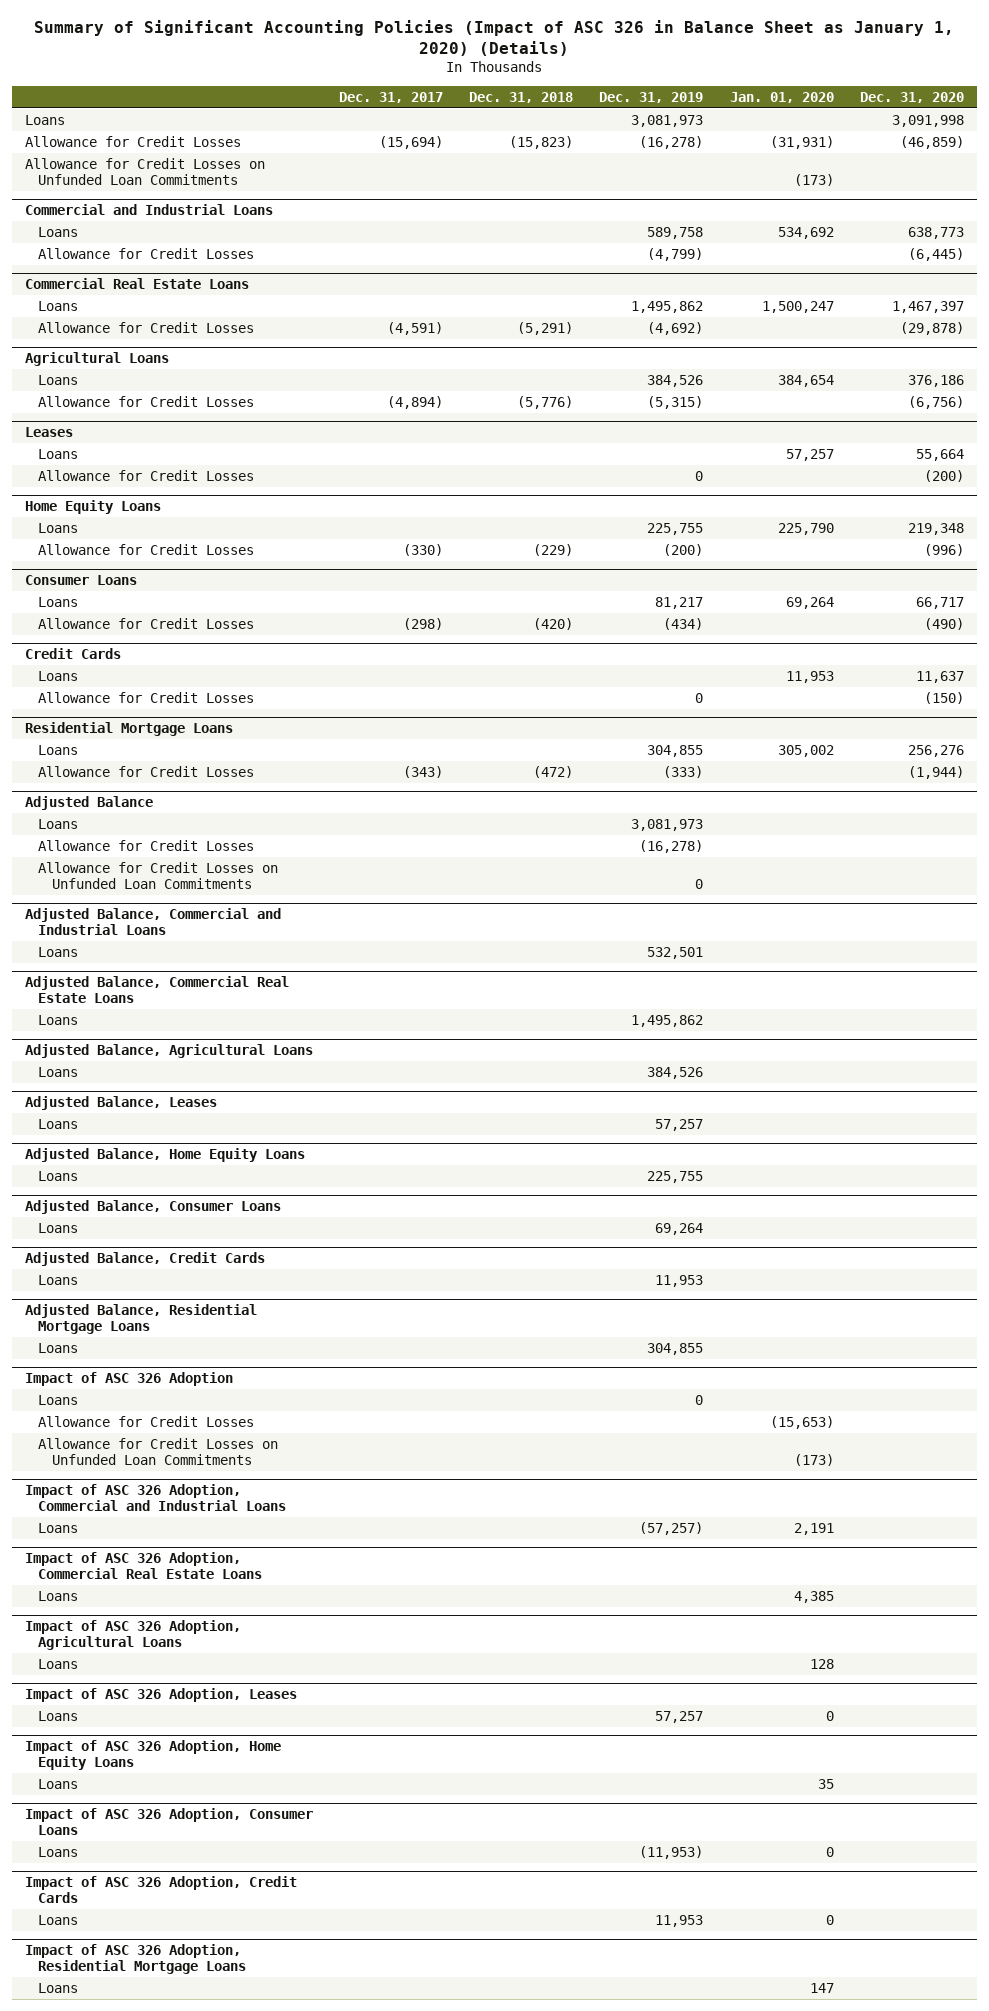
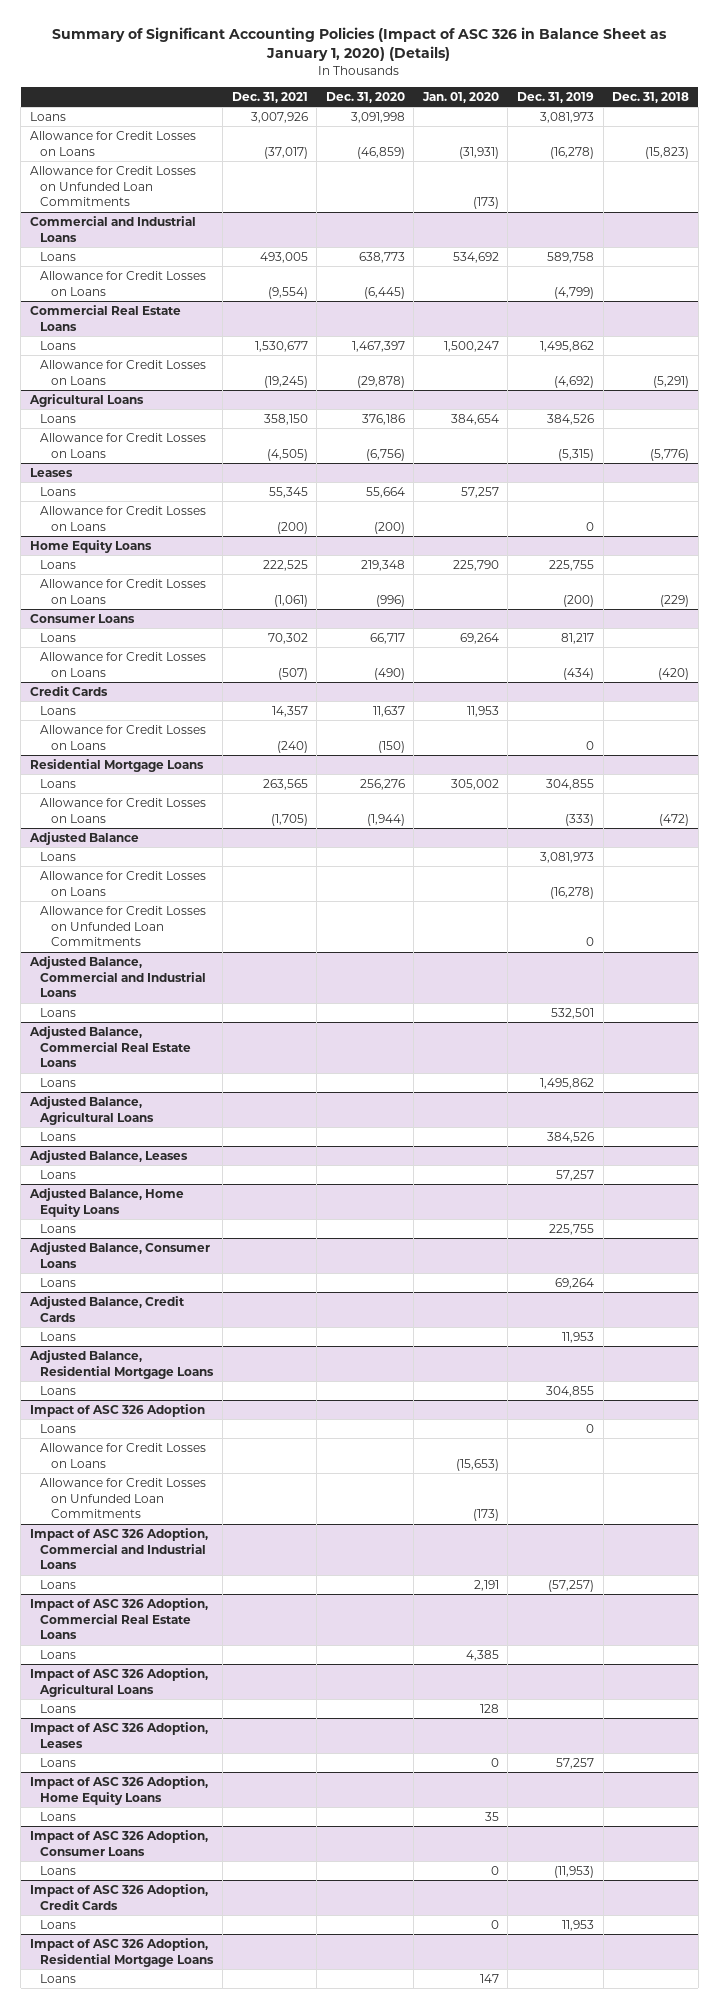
[339,91,444,103] Dec. 31, 2017 -> none
none -> [231,91,308,103] Dec. 31, 2021
[24,136,241,148] Allowance for Credit Losses -> [29,130,196,156] Allowance for Credit Losses on Loans
[38,248,255,260] Allowance for Credit Losses -> [40,270,207,296] Allowance for Credit Losses on Loans
[38,322,255,334] Allowance for Credit Losses -> [40,359,207,385] Allowance for Credit Losses on Loans
[38,396,255,408] Allowance for Credit Losses -> [40,432,207,458] Allowance for Credit Losses on Loans
[38,470,255,482] Allowance for Credit Losses -> [40,505,207,531] Allowance for Credit Losses on Loans
[38,544,255,556] Allowance for Credit Losses -> [40,578,207,604] Allowance for Credit Losses on Loans
[38,618,255,630] Allowance for Credit Losses -> [40,651,207,677] Allowance for Credit Losses on Loans
[38,692,255,704] Allowance for Credit Losses -> [40,724,207,750] Allowance for Credit Losses on Loans
[38,766,255,778] Allowance for Credit Losses -> [40,797,207,823] Allowance for Credit Losses on Loans
[38,840,255,852] Allowance for Credit Losses -> [40,870,207,896] Allowance for Credit Losses on Loans
[38,1416,255,1428] Allowance for Credit Losses -> [40,1442,207,1468] Allowance for Credit Losses on Loans

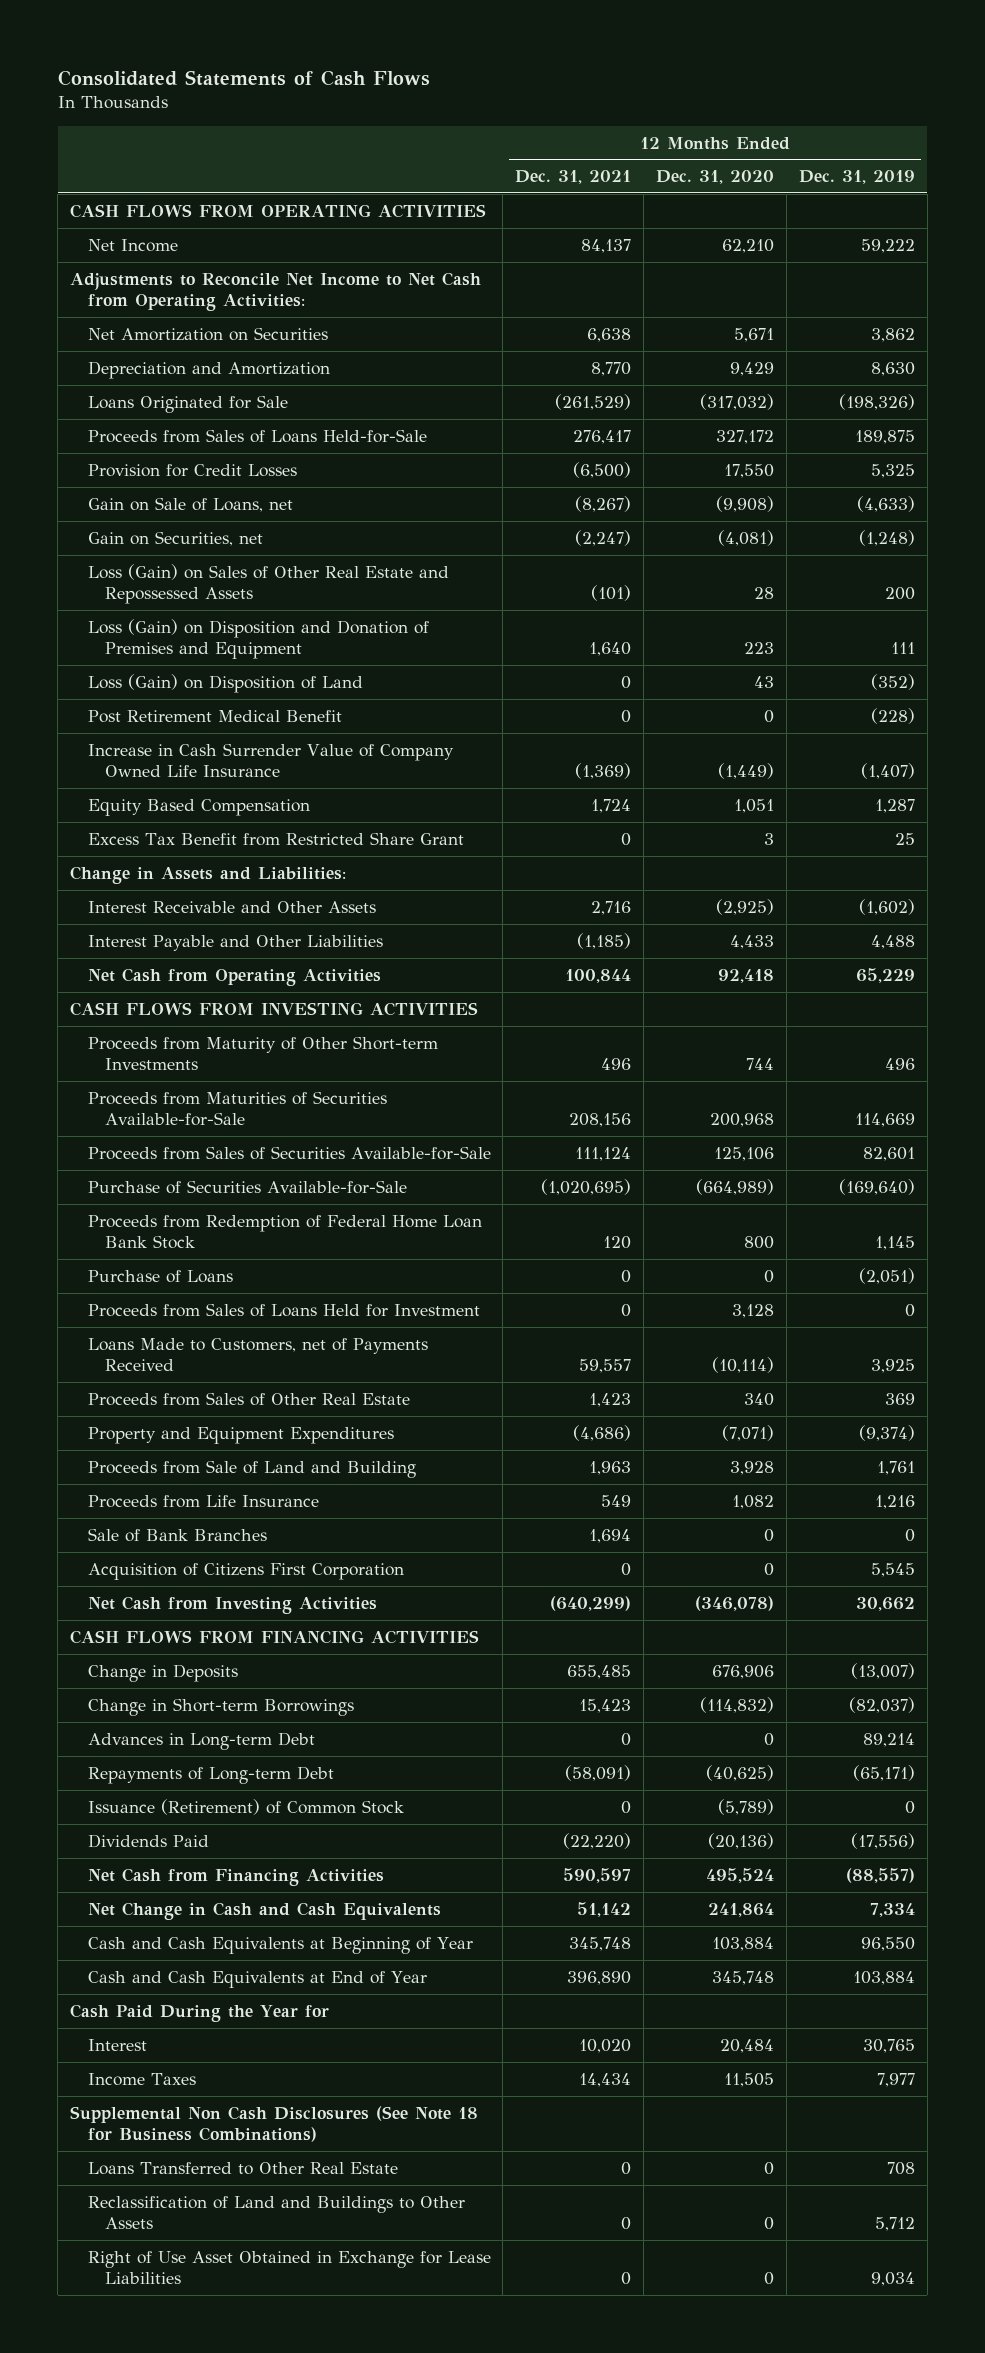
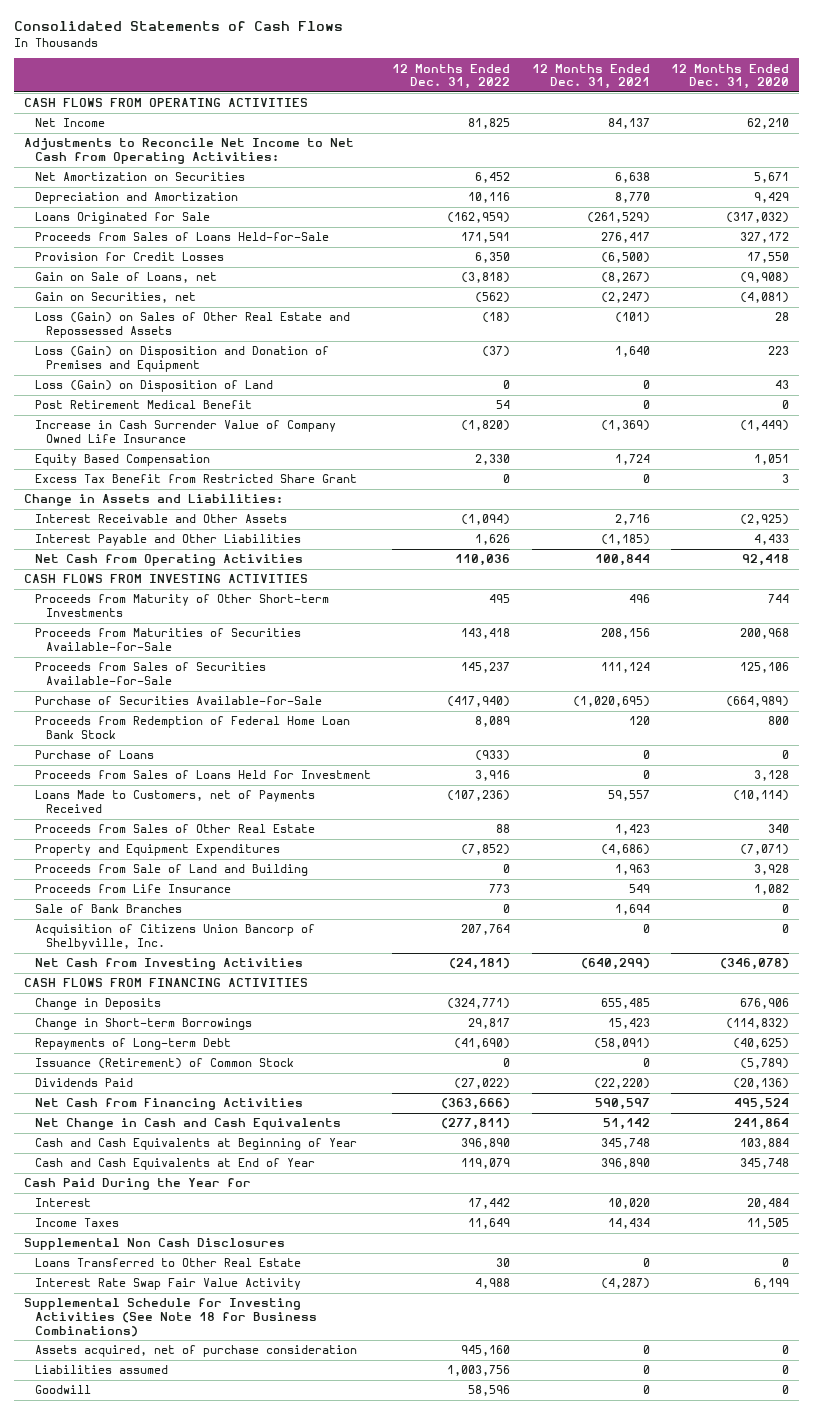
[798,170,915,185] Dec. 31, 2019 -> none
none -> [392,63,511,90] 12 Months Ended Dec. 31, 2022
[87,1562,404,1580] Acquisition of Citizens First Corporation -> [35,924,316,950] Acquisition of Citizens Union Bancorp of Shelbyville, Inc.
[87,1731,315,1750] Advances in Long-term Debt -> none
[69,2105,478,2143] Supplemental Non Cash Disclosures (See Note 18 for Business Combinations) -> [24,1238,286,1251] Supplemental Non Cash Disclosures
[87,2195,465,2230] Reclassification of Land and Buildings to Other Assets -> none
[87,2250,491,2285] Right of Use Asset Obtained in Exchange for Lease Liabilities -> none
none -> [35,1278,302,1291] Interest Rate Swap Fair Value Activity
none -> [24,1298,318,1337] Supplemental Schedule for Investing Activities (See Note 18 for Business Combinations)
none -> [35,1345,358,1358] Assets acquired, net of purchase consideration
none -> [35,1365,169,1375] Liabilities assumed
none -> [35,1385,92,1395] Goodwill

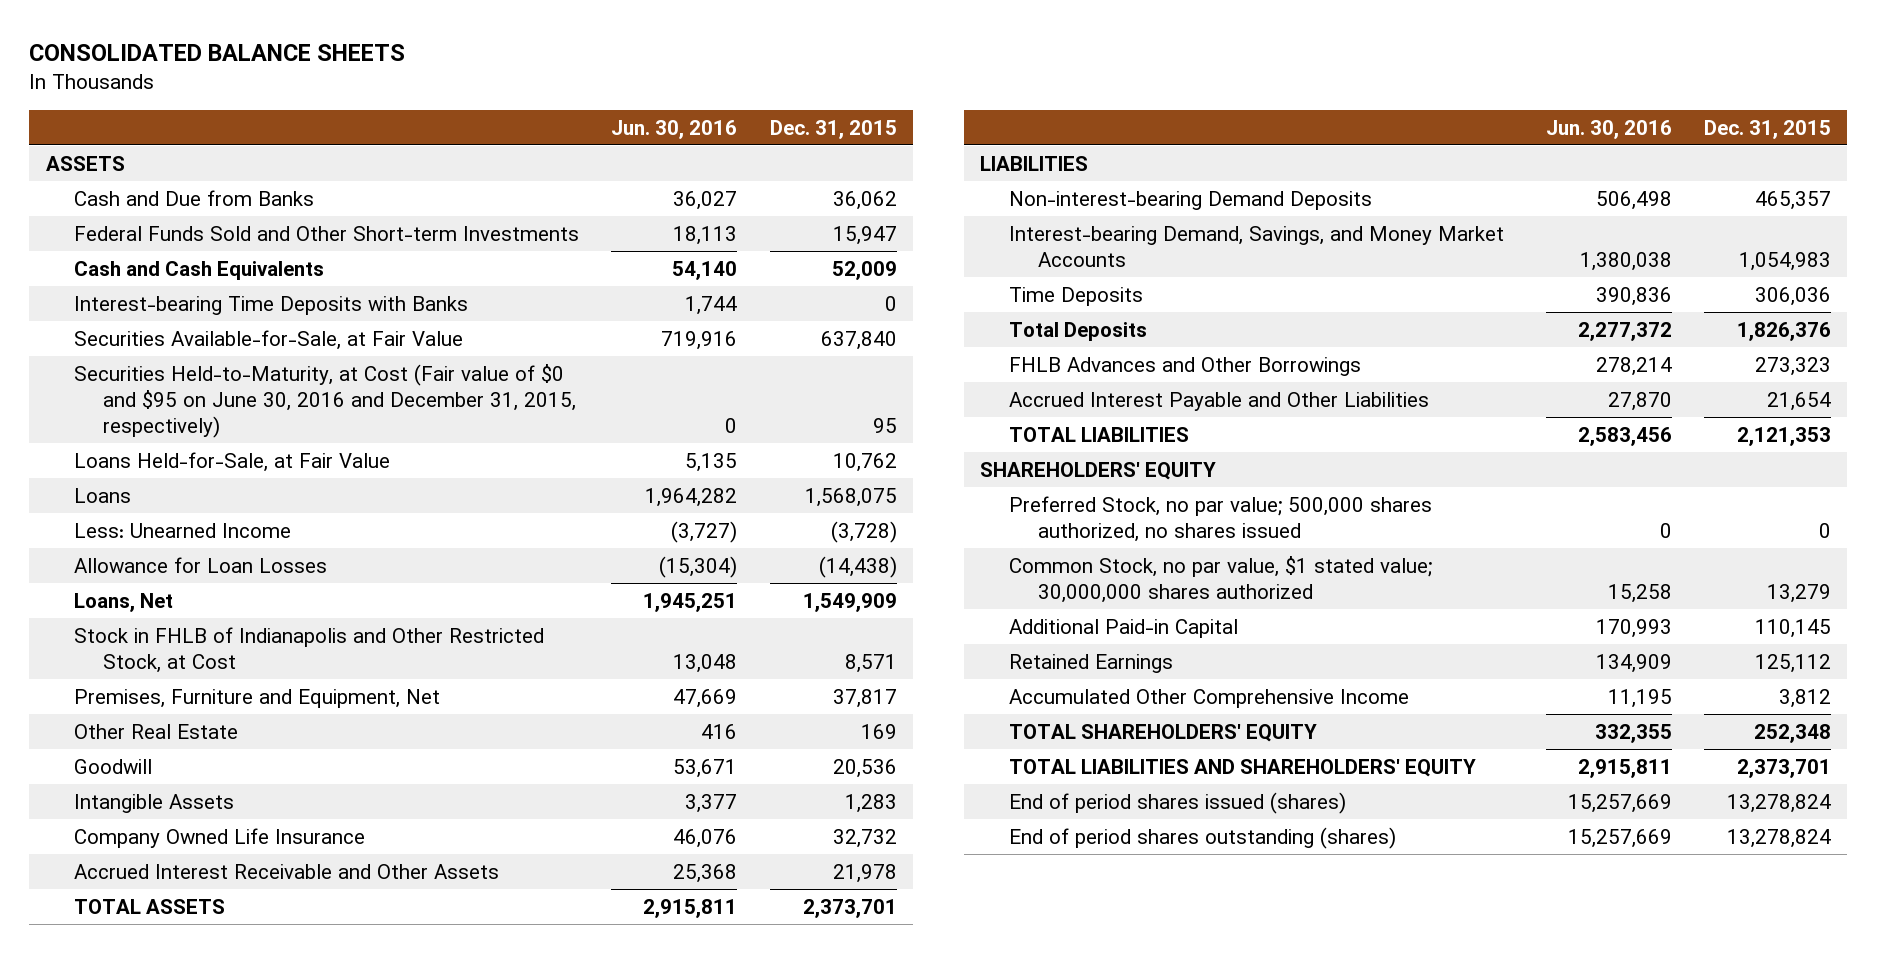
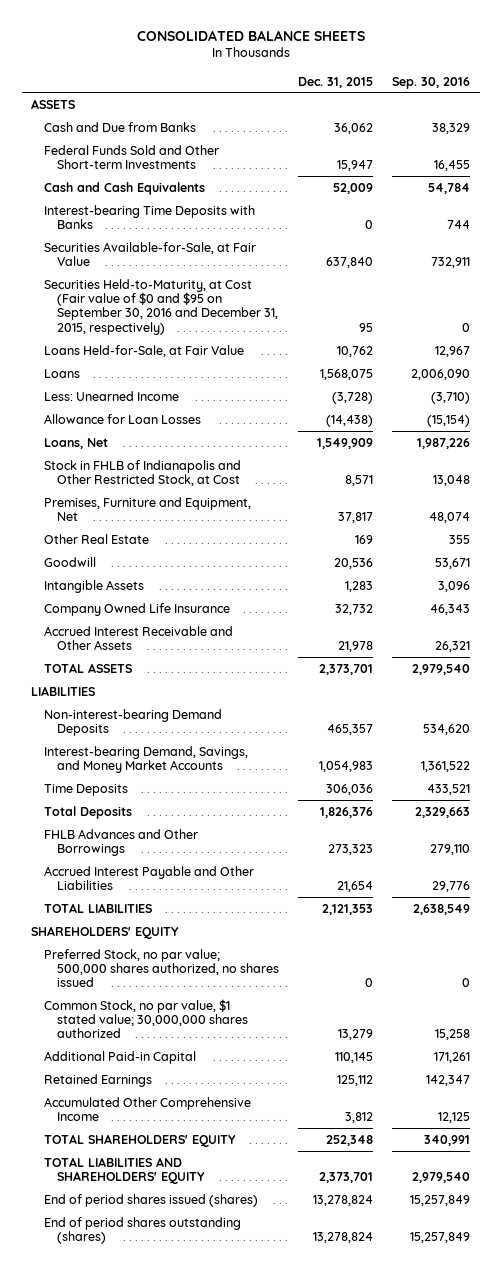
[611,119,738,139] Jun. 30, 2016 -> none
none -> [392,76,471,89] Sep. 30, 2016
[74,363,577,438] Securities Held-to-Maturity, at Cost (Fair value of $0 and $95 on June 30, 2016 and December 31, 2015, respectively) -> [43,278,278,335] Securities Held-to-Maturity, at Cost (Fair value of $0 and $95 on September 30, 2016 and December 31, 2015, respectively)

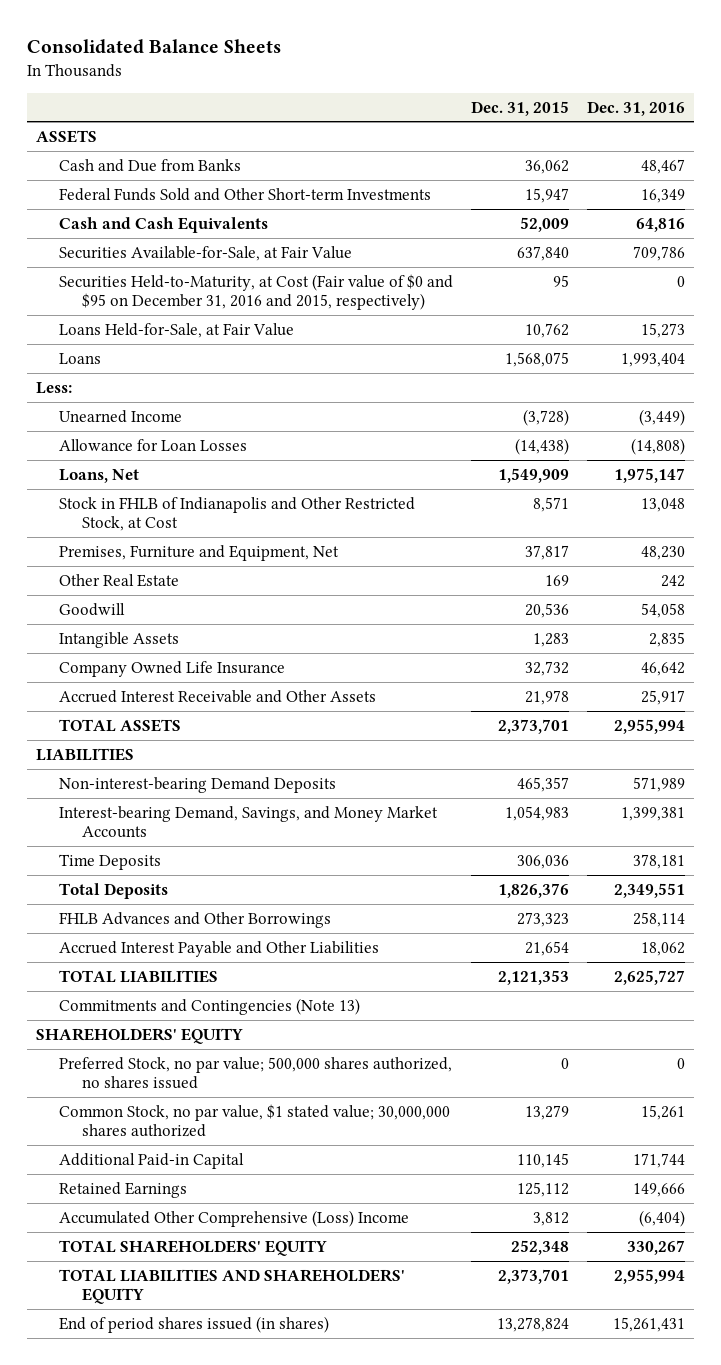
[136,29,365,41] CONSOLIDATED BALANCE SHEETS -> [26,39,281,55] Consolidated Balance Sheets
[392,76,471,89] Sep. 30, 2016 -> none
none -> [586,100,685,116] Dec. 31, 2016
[43,204,255,230] Interest-bearing Time Deposits with Banks -> none
[43,278,278,335] Securities Held-to-Maturity, at Cost (Fair value of $0 and $95 on September 30, 2016 and December 31, 2015, respectively) -> [59,273,454,311] Securities Held-to-Maturity, at Cost (Fair value of $0 and $95 on December 31, 2016 and 2015, respectively)
none -> [35,381,72,394] Less:
[43,390,179,401] Less: Unearned Income -> [59,409,183,423] Unearned Income
none -> [59,997,361,1015] Commitments and Contingencies (Note 13)
[43,1096,251,1122] Accumulated Other Comprehensive Income -> [59,1209,410,1227] Accumulated Other Comprehensive (Loss) Income
[43,1216,241,1245] End of period shares outstanding (shares) -> none
[43,1193,258,1207] End of period shares issued (shares) -> [59,1315,330,1333] End of period shares issued (in shares)

